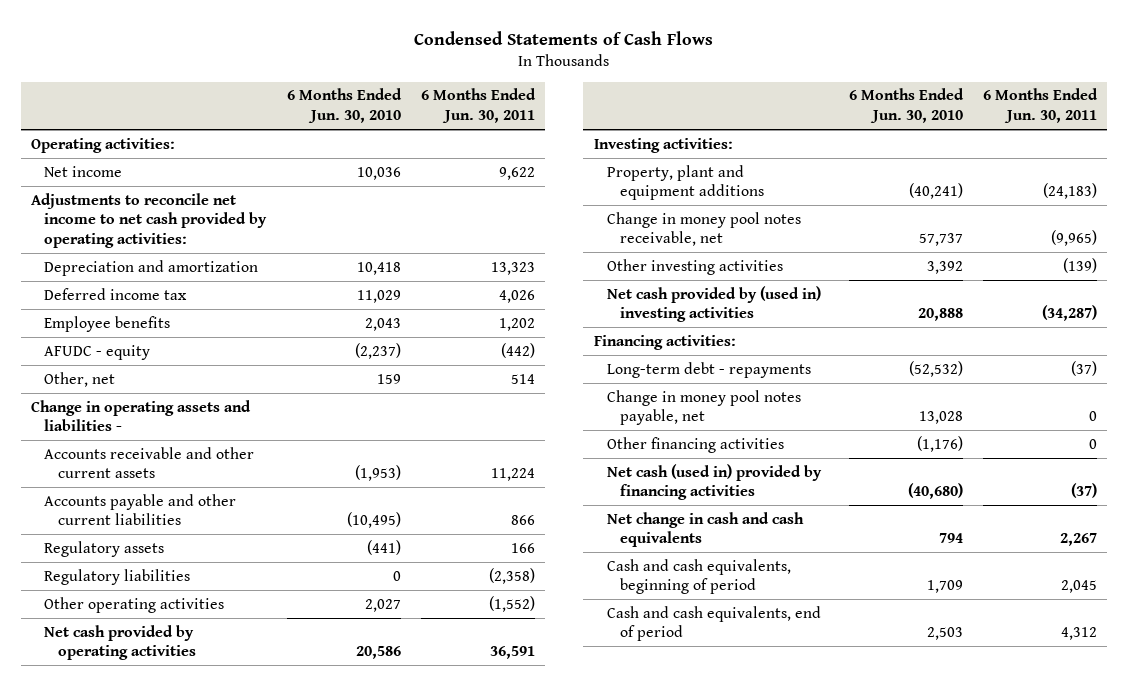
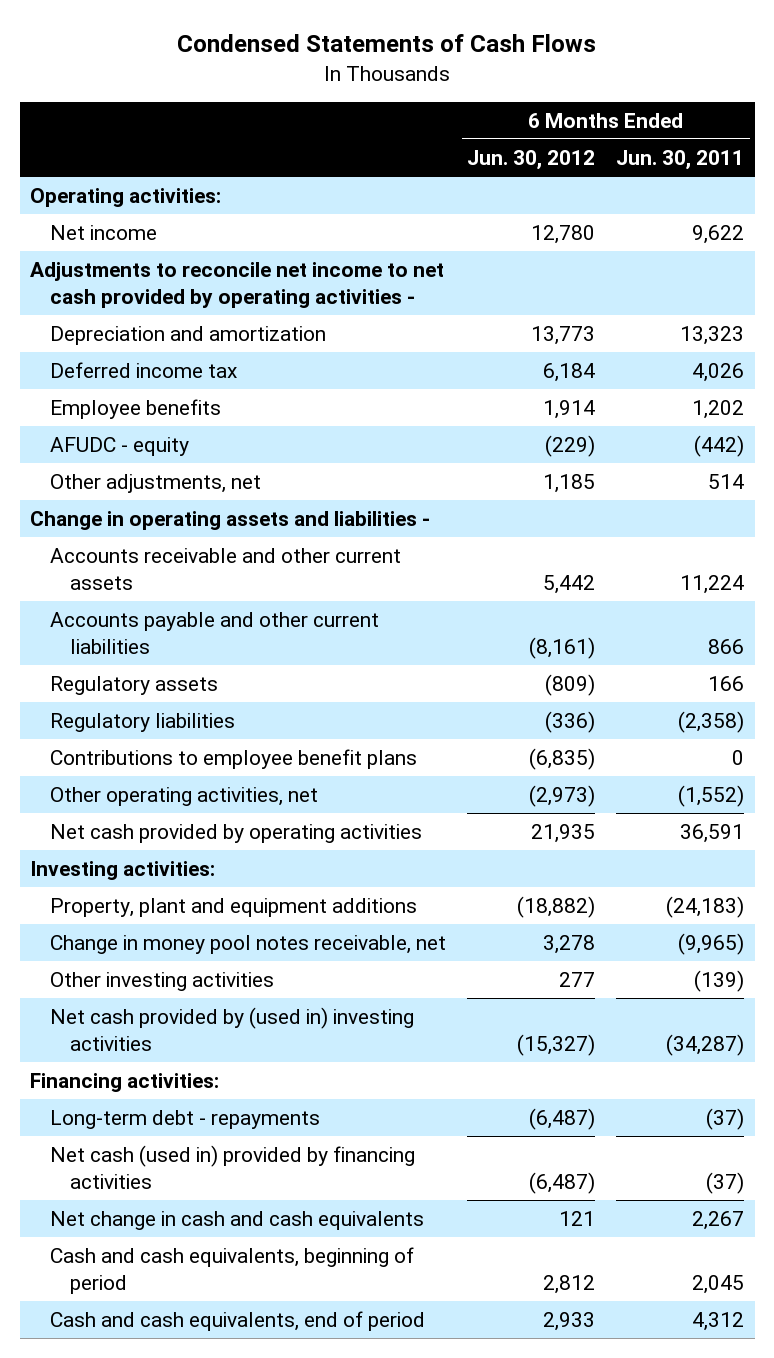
[286,88,402,124] 6 Months Ended Jun. 30, 2010 -> none
none -> [467,150,596,171] Jun. 30, 2012
[31,192,268,249] Adjustments to reconcile net income to net cash provided by operating activities: -> [30,262,445,308] Adjustments to reconcile net income to net cash provided by operating activities -
[44,371,116,387] Other, net -> [49,474,261,494] Other adjustments, net
none -> [49,749,417,770] Contributions to employee benefit plans
[44,596,225,613] Other operating activities -> [49,787,318,807] Other operating activities, net
[606,389,801,426] Change in money pool notes payable, net -> none
[606,436,784,453] Other financing activities -> none

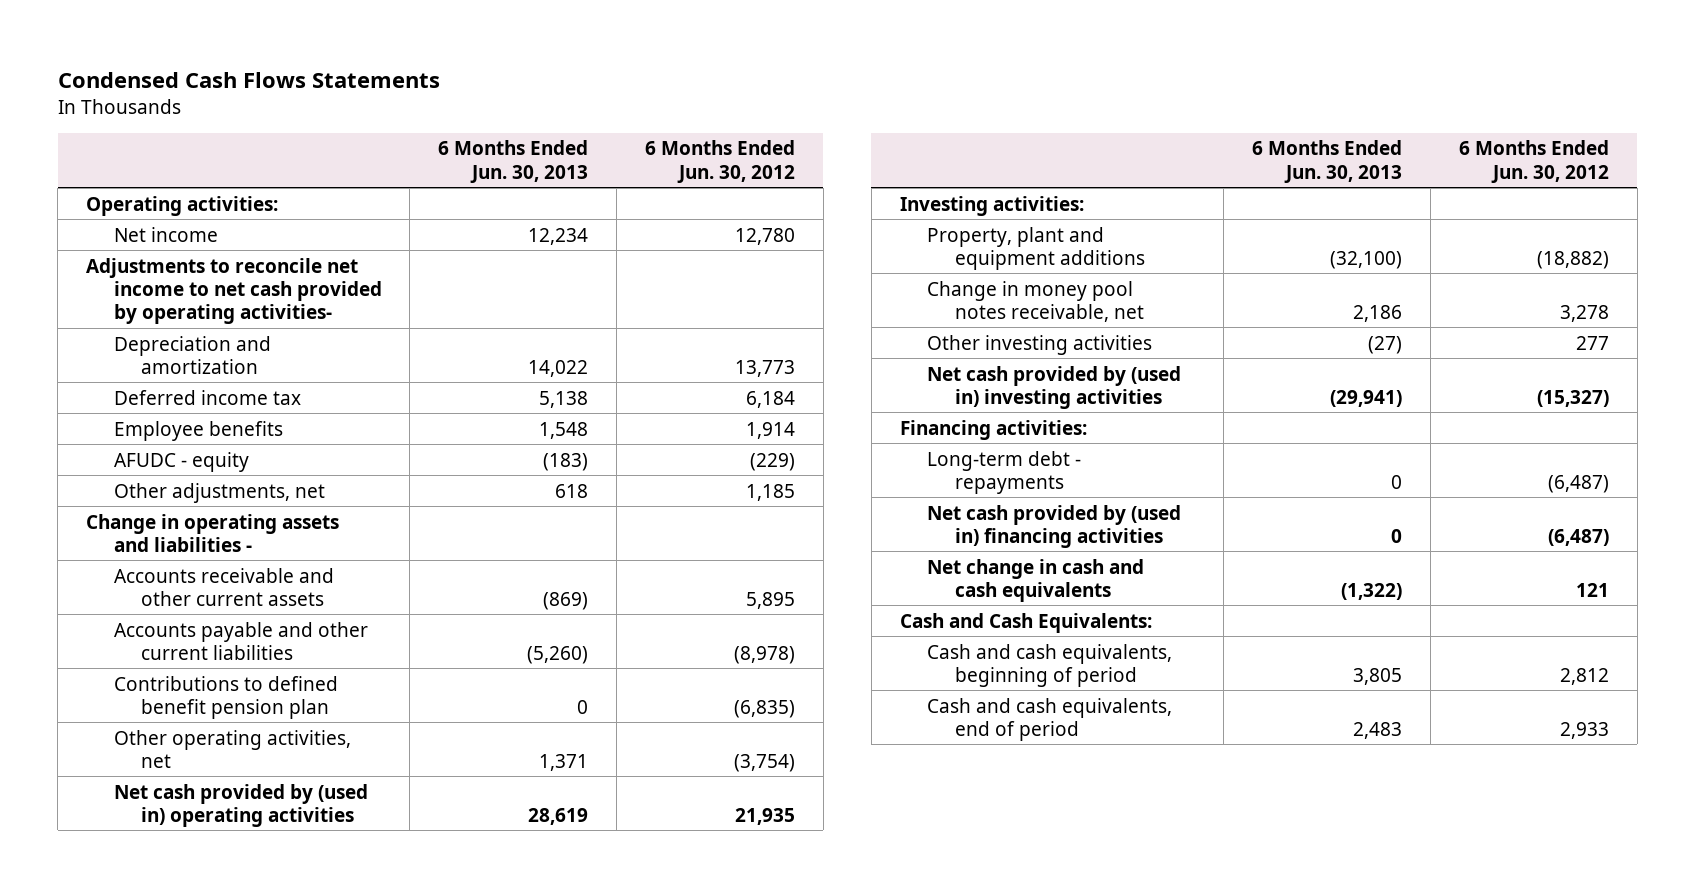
[177,34,597,53] Condensed Statements of Cash Flows -> [57,71,440,88] Condensed Cash Flows Statements
[616,150,745,171] Jun. 30, 2011 -> none
none -> [438,140,589,183] 6 Months Ended Jun. 30, 2013
[30,262,445,308] Adjustments to reconcile net income to net cash provided by operating activities - -> [86,257,382,324] Adjustments to reconcile net income to net cash provided by operating activities-
[49,676,218,696] Regulatory assets -> none
[49,713,235,733] Regulatory liabilities -> none
[543,574,596,594] 5,442 -> [746,591,796,609] 5,895
[529,636,596,659] (8,161) -> [734,645,796,664] (8,978)
[49,749,417,770] Contributions to employee benefit plans -> [113,675,338,719] Contributions to defined benefit pension plan
[529,785,596,808] (2,973) -> [734,753,796,772] (3,754)
[49,824,422,844] Net cash provided by operating activities -> [113,783,368,827] Net cash provided by (used in) operating activities
[49,1145,415,1189] Net cash (used in) provided by financing activities -> [927,504,1182,548] Net cash provided by (used in) financing activities
none -> [899,612,1152,633] Cash and Cash Equivalents:

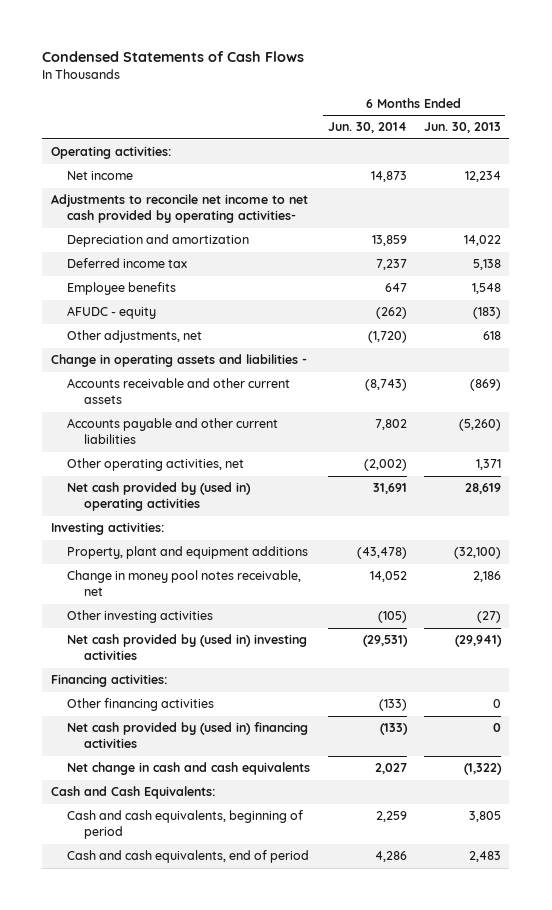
[57,71,440,88] Condensed Cash Flows Statements -> [42,50,305,62] Condensed Statements of Cash Flows
[645,140,796,183] 6 Months Ended Jun. 30, 2012 -> none
none -> [327,122,407,134] Jun. 30, 2014
[113,675,338,719] Contributions to defined benefit pension plan -> none
[927,450,1082,494] Long-term debt - repayments -> none
none -> [67,698,215,712] Other financing activities

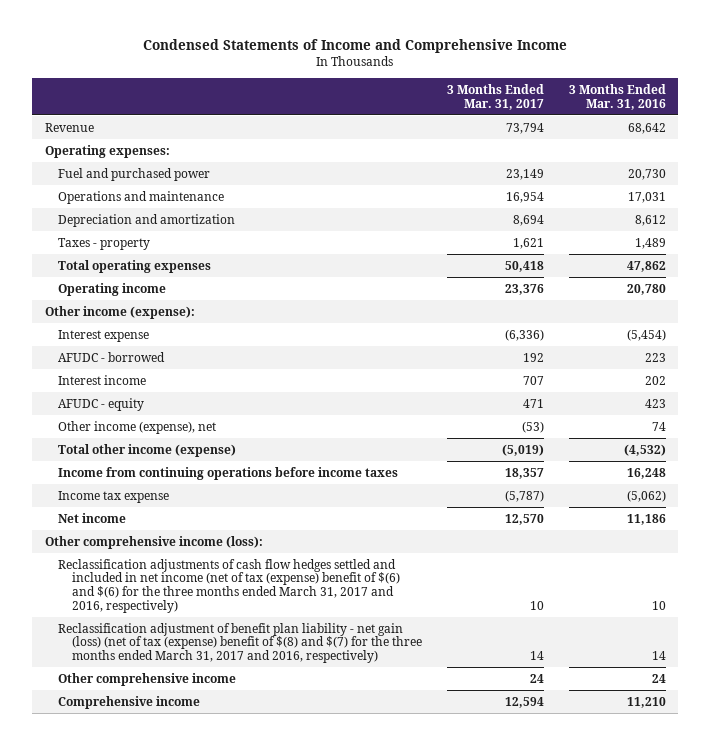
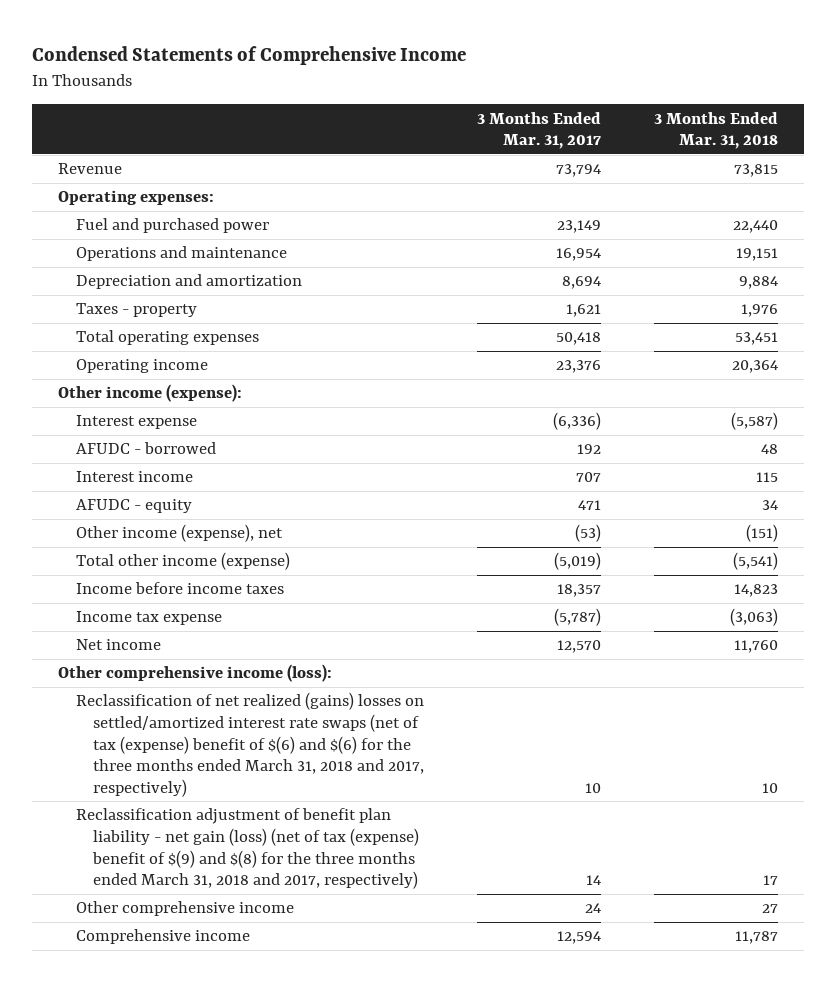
[143,39,568,54] Condensed Statements of Income and Comprehensive Income -> [31,45,466,65] Condensed Statements of Comprehensive Income
[568,84,666,110] 3 Months Ended Mar. 31, 2016 -> none
none -> [653,111,778,150] 3 Months Ended Mar. 31, 2018
[58,466,399,480] Income from continuing operations before income taxes -> [75,582,284,595] Income before income taxes
[58,558,400,613] Reclassification adjustments of cash flow hedges settled and included in net income (net of tax (expense) benefit of $(6) and $(6) for the three months ended March 31, 2017 and 2016, respectively) -> [75,692,425,797] Reclassification of net realized (gains) losses on settled/amortized interest rate swaps (net of tax (expense) benefit of $(6) and $(6) for the three months ended March 31, 2018 and 2017, respectively)
[58,622,422,664] Reclassification adjustment of benefit plan liability - net gain (loss) (net of tax (expense) benefit of $(8) and $(7) for the three months ended March 31, 2017 and 2016, respectively) -> [75,808,420,890] Reclassification adjustment of benefit plan liability - net gain (loss) (net of tax (expense) benefit of $(9) and $(8) for the three months ended March 31, 2018 and 2017, respectively)

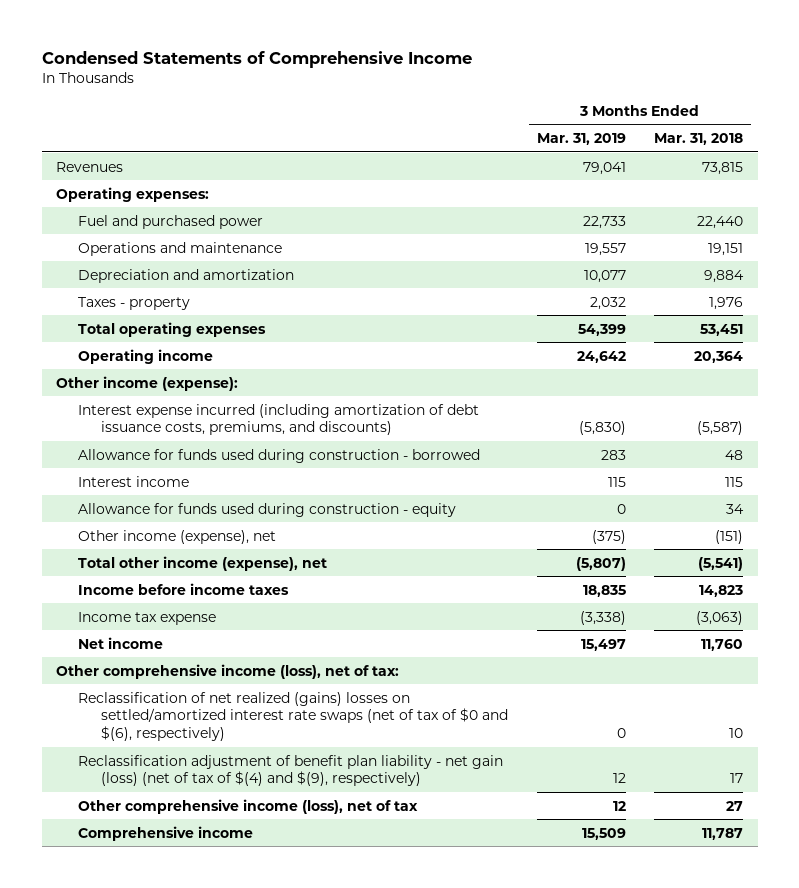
[476,111,601,150] 3 Months Ended Mar. 31, 2017 -> none
none -> [536,133,626,146] Mar. 31, 2019
[58,163,123,175] Revenue -> [56,161,124,172] Revenues
[75,415,197,430] Interest expense -> [78,403,480,436] Interest expense incurred (including amortization of debt issuance costs, premiums, and discounts)
[75,442,216,455] AFUDC - borrowed -> [78,448,481,463] Allowance for funds used during construction - borrowed
[75,499,192,514] AFUDC - equity -> [78,502,457,517] Allowance for funds used during construction - equity
[75,552,290,571] Total other income (expense) -> [78,555,328,571] Total other income (expense), net
[58,664,333,683] Other comprehensive income (loss): -> [56,663,400,679] Other comprehensive income (loss), net of tax:
[75,692,425,797] Reclassification of net realized (gains) losses on settled/amortized interest rate swaps (net of tax (expense) benefit of $(6) and $(6) for the three months ended March 31, 2018 and 2017, respectively) -> [78,691,508,742] Reclassification of net realized (gains) losses on settled/amortized interest rate swaps (net of tax of $0 and $(6), respectively)
[75,808,420,890] Reclassification adjustment of benefit plan liability - net gain (loss) (net of tax (expense) benefit of $(9) and $(8) for the three months ended March 31, 2018 and 2017, respectively) -> [78,754,504,787] Reclassification adjustment of benefit plan liability - net gain (loss) (net of tax of $(4) and $(9), respectively)
[75,901,294,917] Other comprehensive income -> [78,798,419,814] Other comprehensive income (loss), net of tax

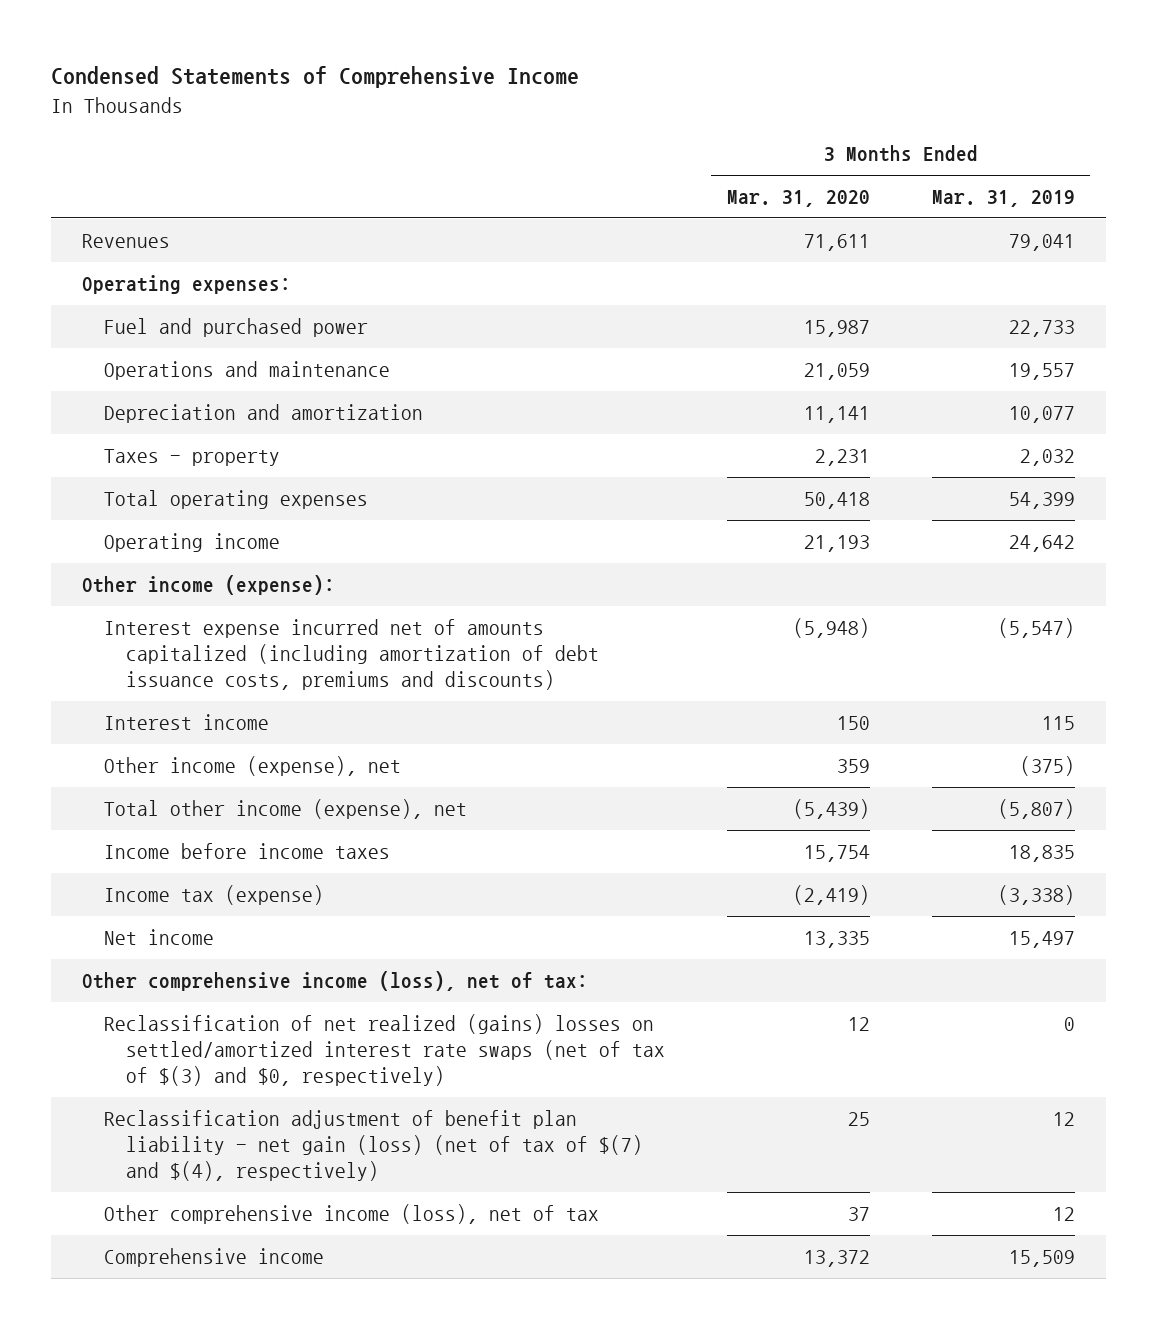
[654,133,744,146] Mar. 31, 2018 -> none
none -> [726,190,870,208] Mar. 31, 2020
[78,448,481,463] Allowance for funds used during construction - borrowed -> none
[78,403,480,436] Interest expense incurred (including amortization of debt issuance costs, premiums, and discounts) -> [103,619,599,691] Interest expense incurred net of amounts capitalized (including amortization of debt issuance costs, premiums and discounts)
[578,421,626,436] (5,830) -> [997,618,1075,639] (5,547)
[78,502,457,517] Allowance for funds used during construction - equity -> none
[78,611,217,625] Income tax expense -> [103,885,324,906] Income tax (expense)
[78,691,508,742] Reclassification of net realized (gains) losses on settled/amortized interest rate swaps (net of tax of $0 and $(6), respectively) -> [103,1014,665,1087] Reclassification of net realized (gains) losses on settled/amortized interest rate swaps (net of tax of $(3) and $0, respectively)
[78,754,504,787] Reclassification adjustment of benefit plan liability - net gain (loss) (net of tax of $(4) and $(9), respectively) -> [103,1110,643,1182] Reclassification adjustment of benefit plan liability - net gain (loss) (net of tax of $(7) and $(4), respectively)

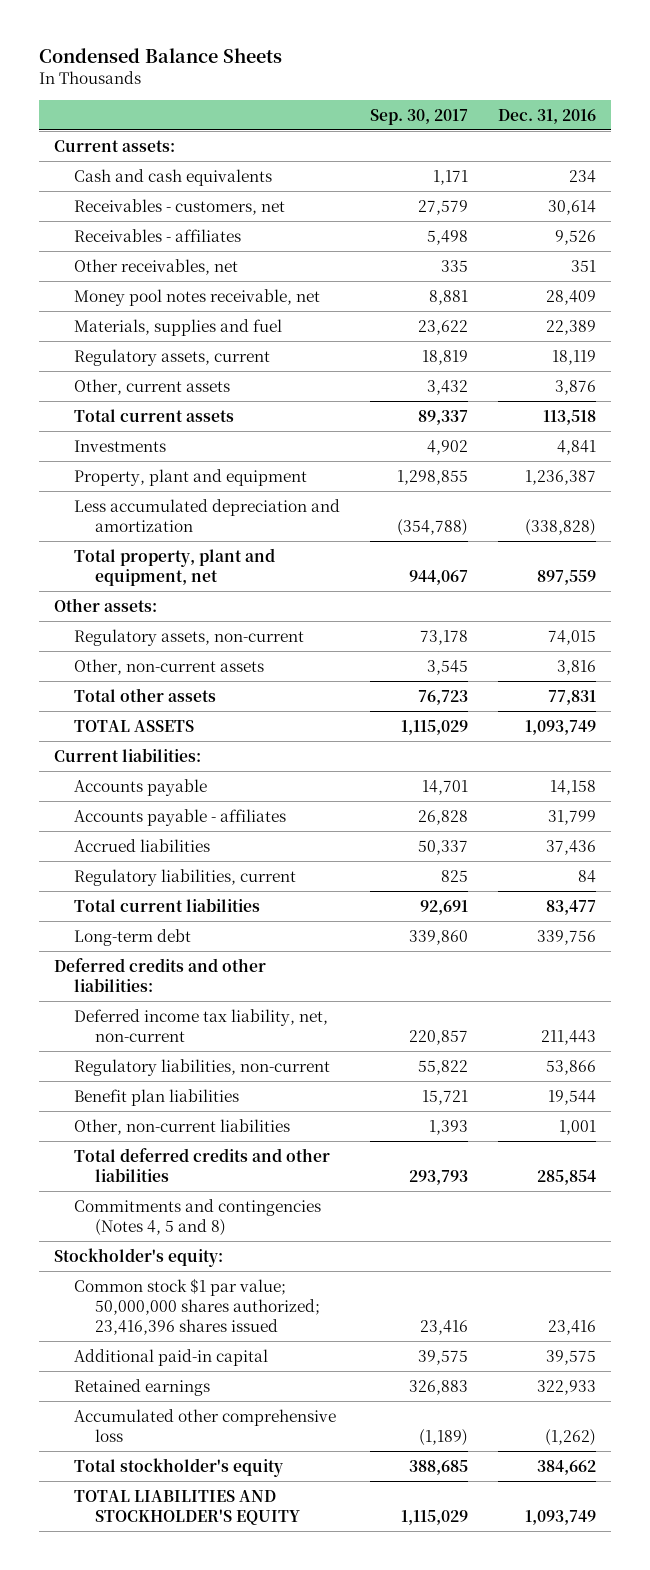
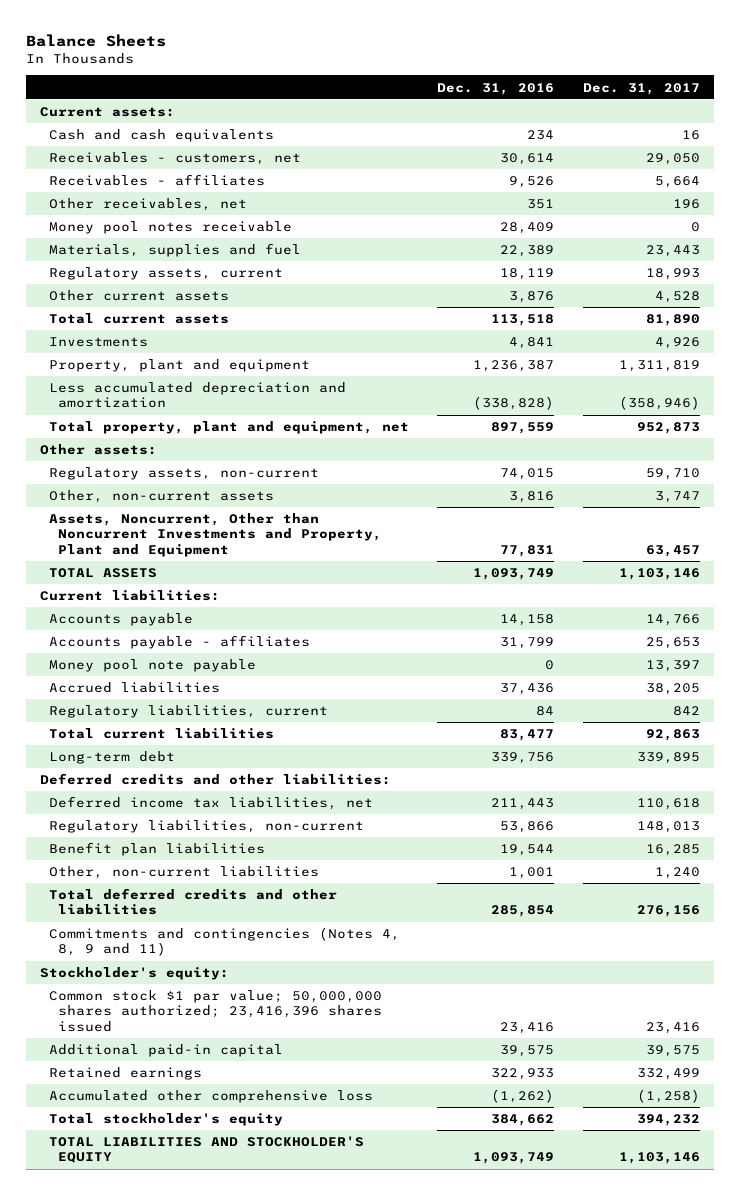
[38,48,282,64] Condensed Balance Sheets -> [26,33,167,47] Balance Sheets
[370,108,469,125] Sep. 30, 2017 -> none
none -> [582,82,700,95] Dec. 31, 2017
[74,288,321,306] Money pool notes receivable, net -> [49,221,293,235] Money pool notes receivable
[74,378,231,395] Other, current assets -> [49,290,230,302] Other current assets
[74,687,217,702] Total other assets -> [49,513,383,557] Assets, Noncurrent, Other than Noncurrent Investments and Property, Plant and Equipment
none -> [49,659,257,673] Money pool note payable
[74,1008,329,1042] Deferred income tax liability, net, non-current -> [49,796,374,811] Deferred income tax liabilities, net
[74,1198,322,1236] Commitments and contingencies (Notes 4, 5 and 8) -> [49,927,401,957] Commitments and contingencies (Notes 4, 8, 9 and 11)

